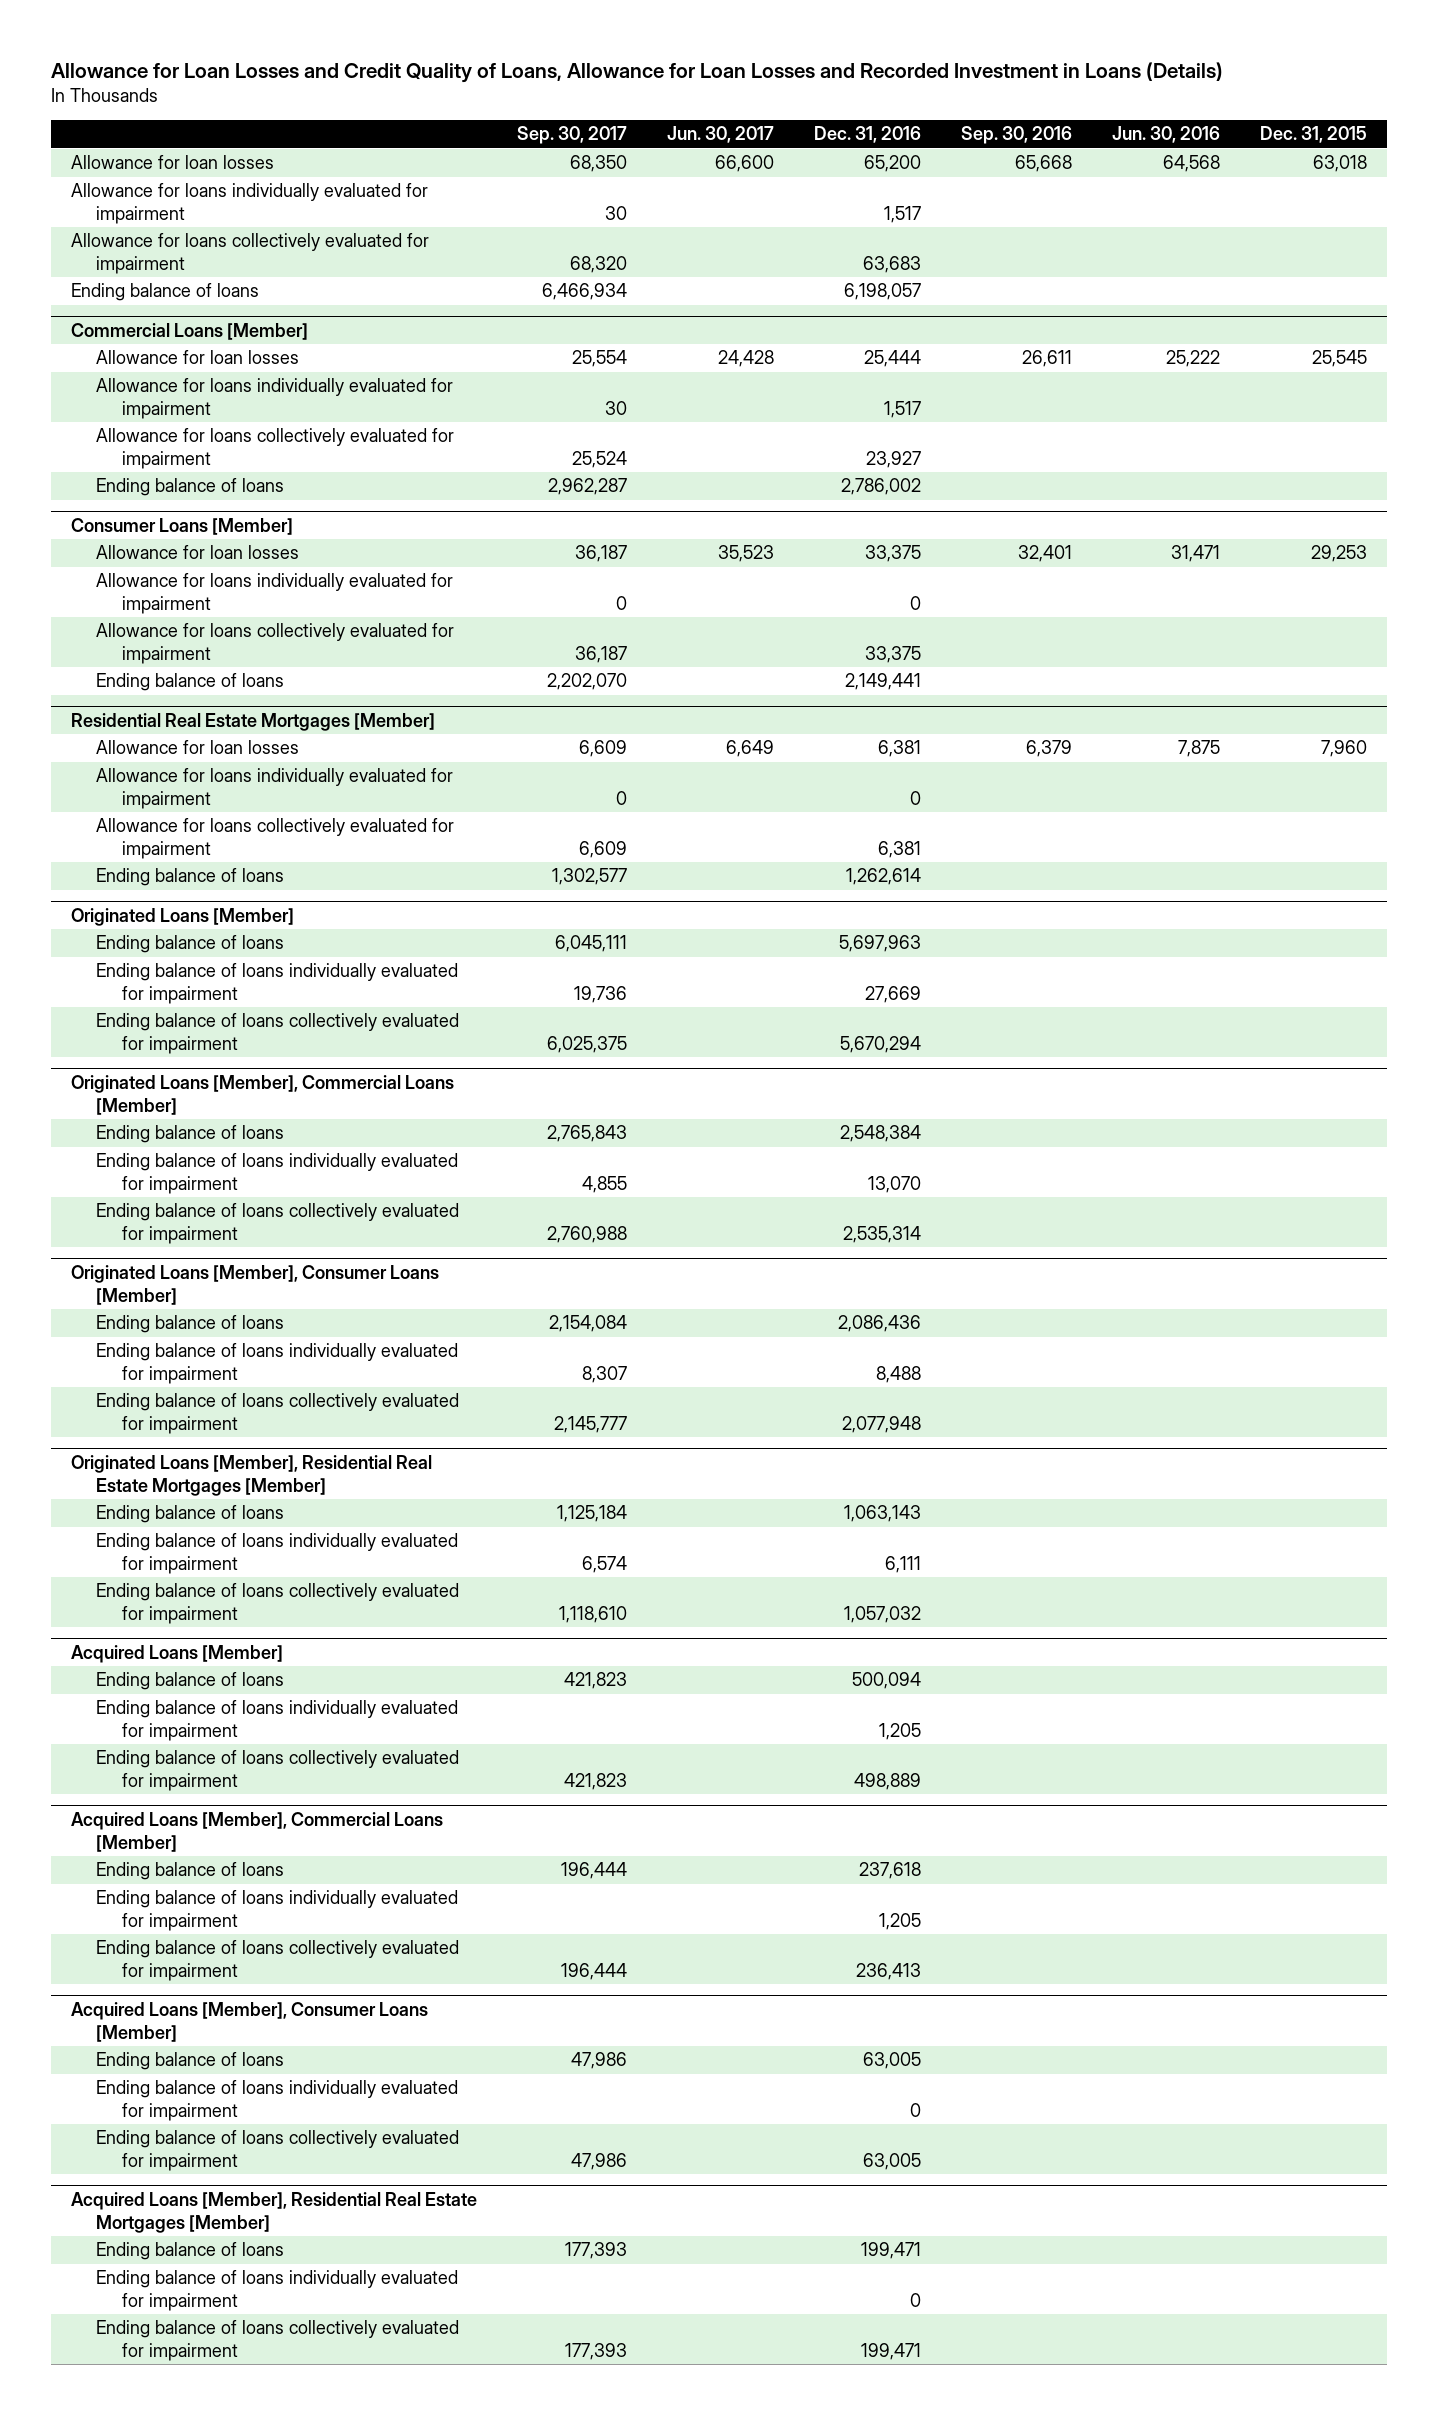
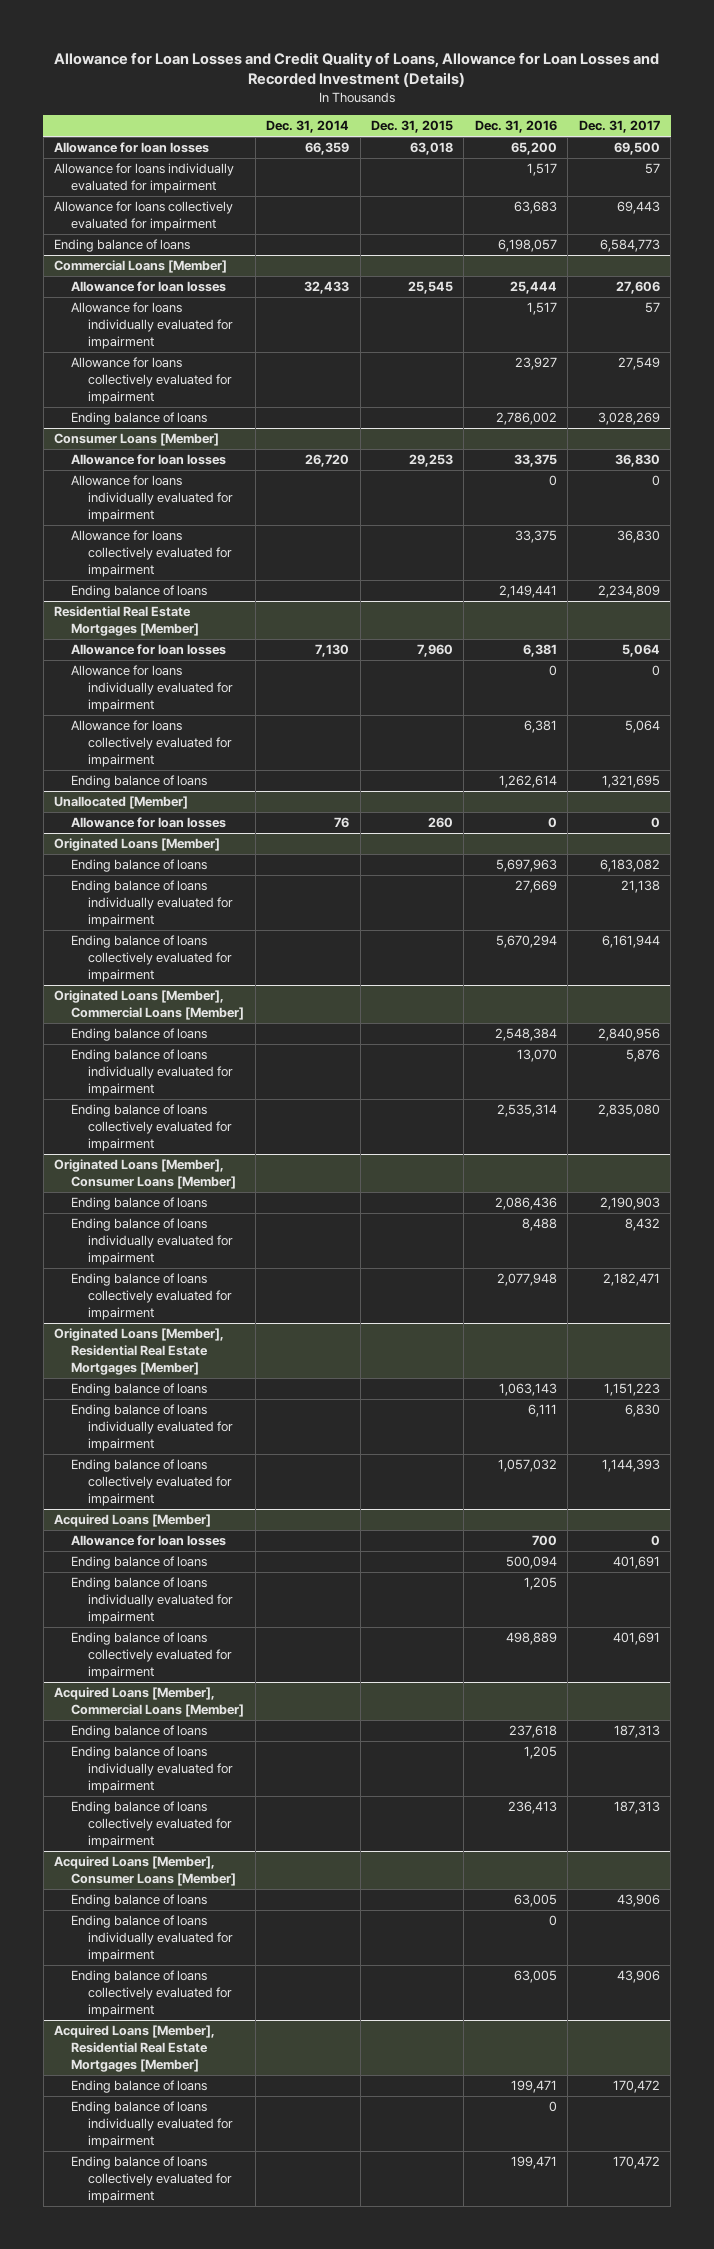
[50,62,1223,84] Allowance for Loan Losses and Credit Quality of Loans, Allowance for Loan Losses and Recorded Investment in Loans (Details) -> [54,51,660,88] Allowance for Loan Losses and Credit Quality of Loans, Allowance for Loan Losses and Recorded Investment (Details)
[516,126,627,145] Sep. 30, 2017 -> none
[666,126,774,144] Jun. 30, 2017 -> none
[961,126,1073,145] Sep. 30, 2016 -> none
[1112,126,1221,144] Jun. 30, 2016 -> none
none -> [266,120,350,134] Dec. 31, 2014
none -> [578,120,660,134] Dec. 31, 2017
none -> [54,796,189,810] Unallocated [Member]
none -> [71,817,227,829] Allowance for loan losses
none -> [71,1535,227,1547] Allowance for loan losses

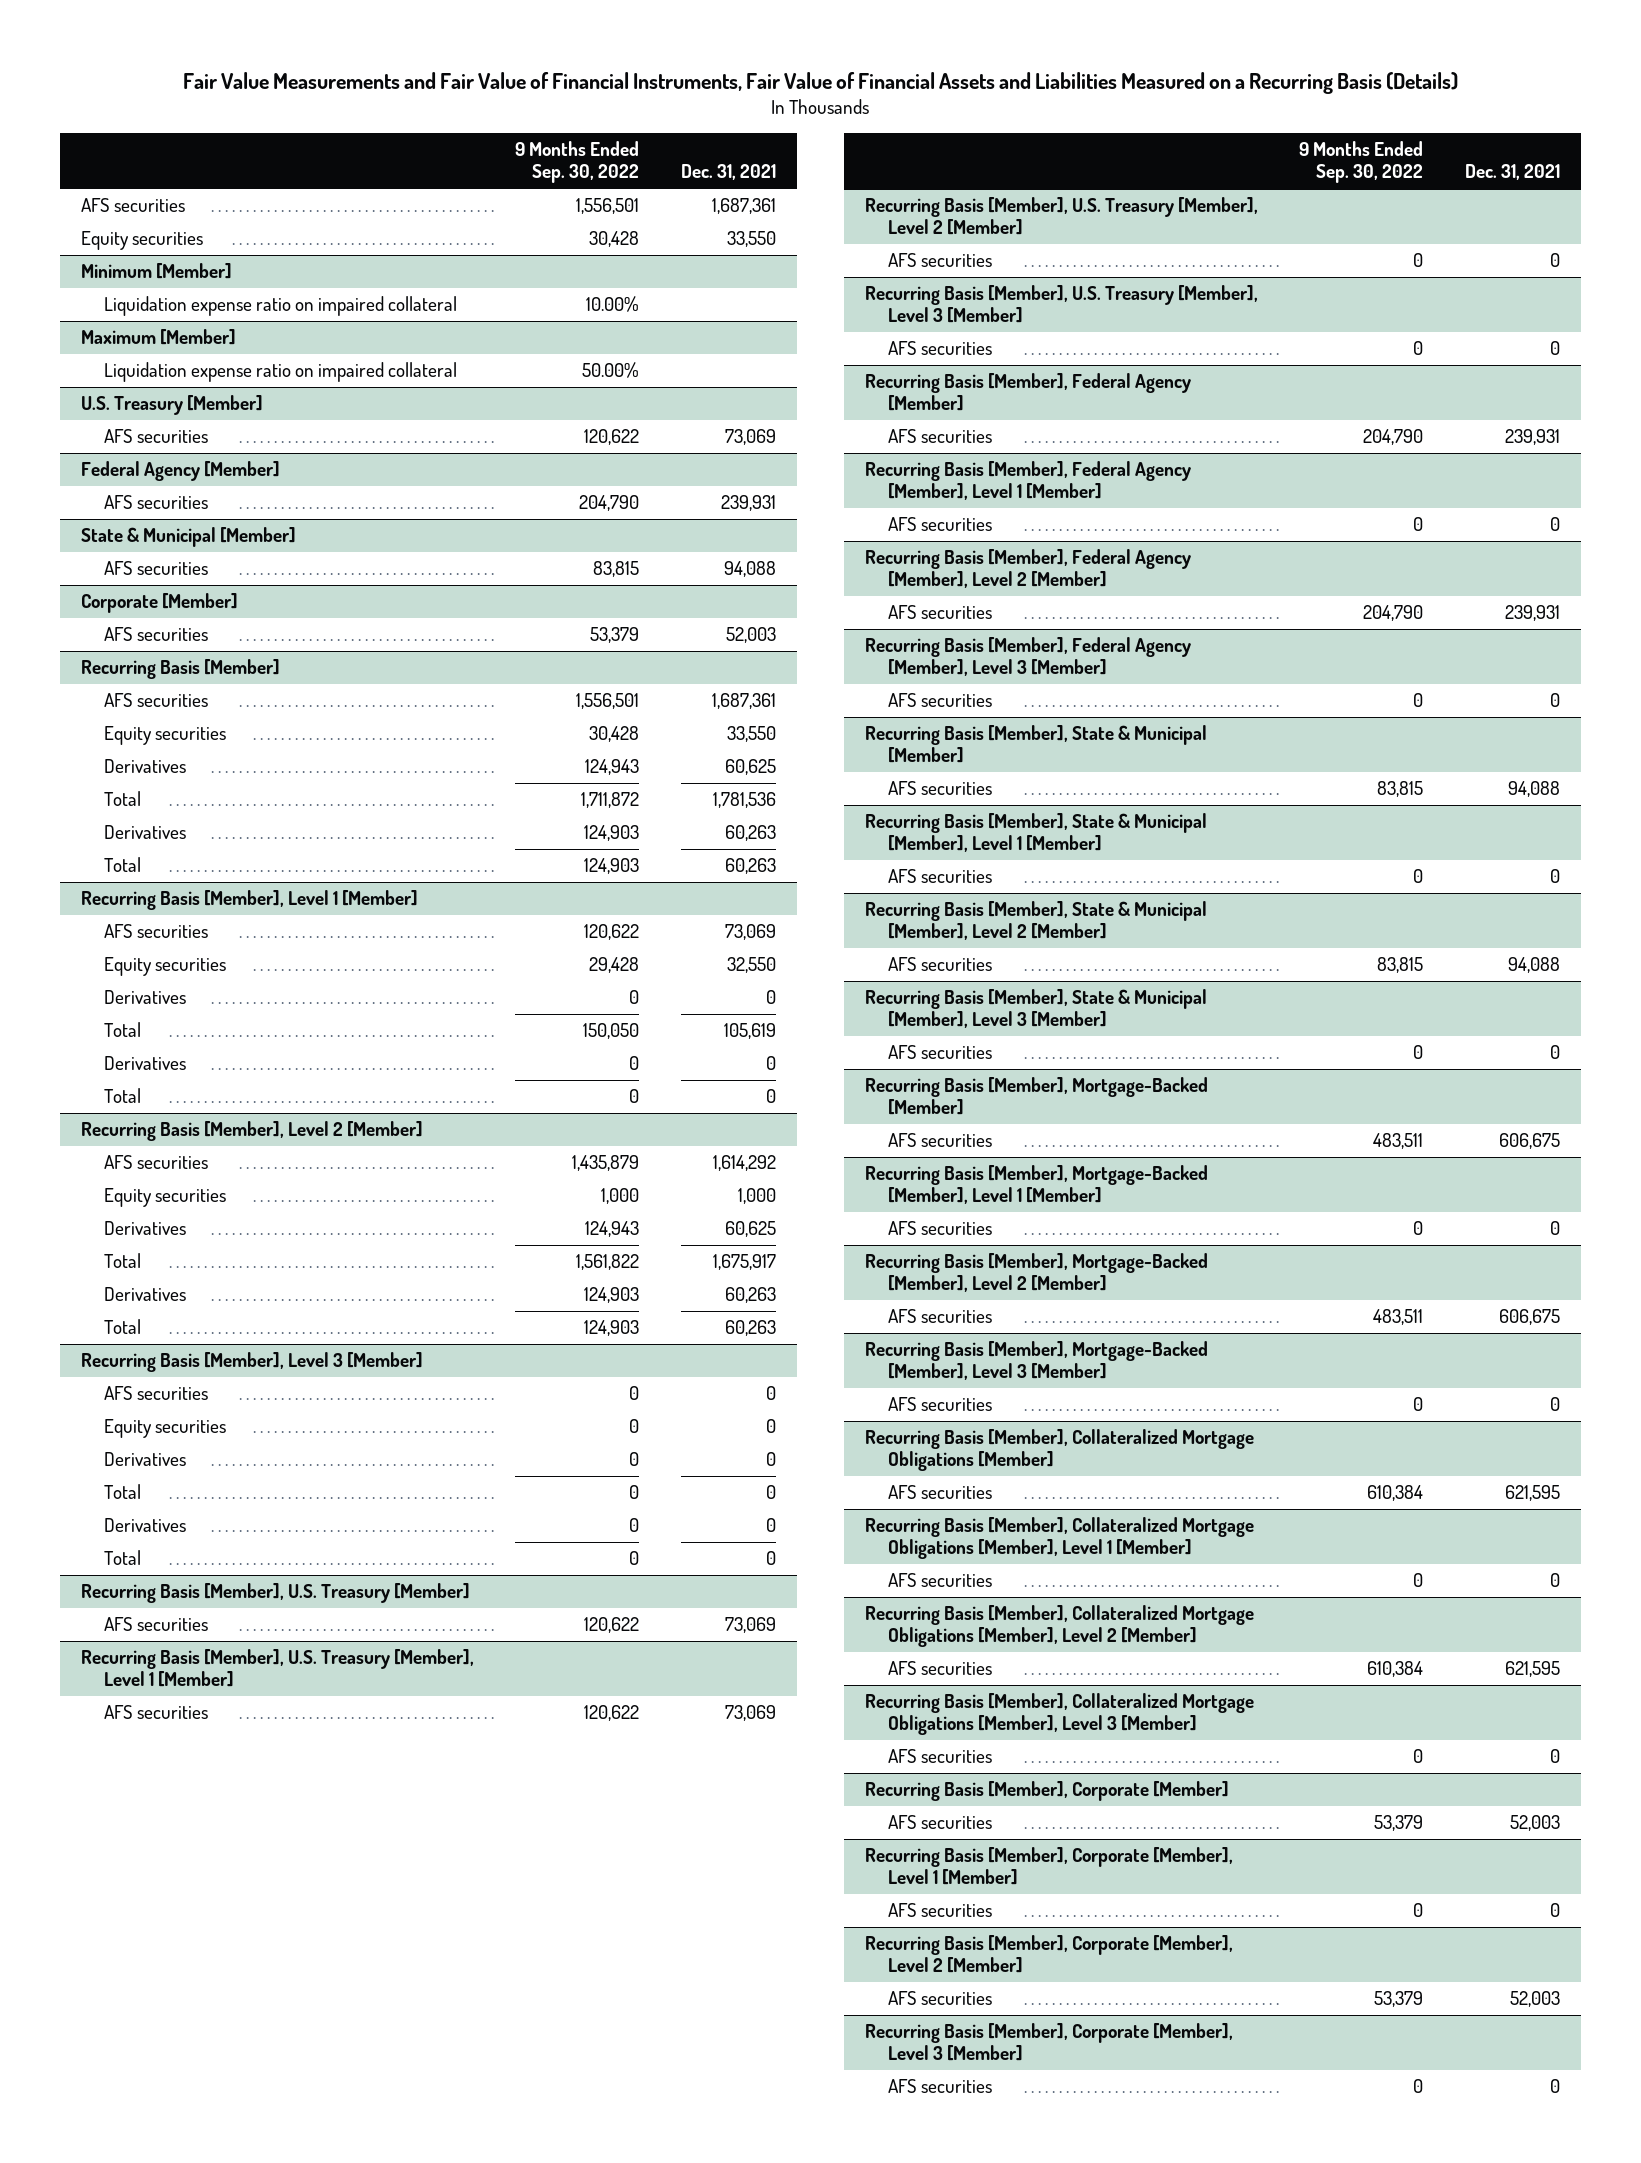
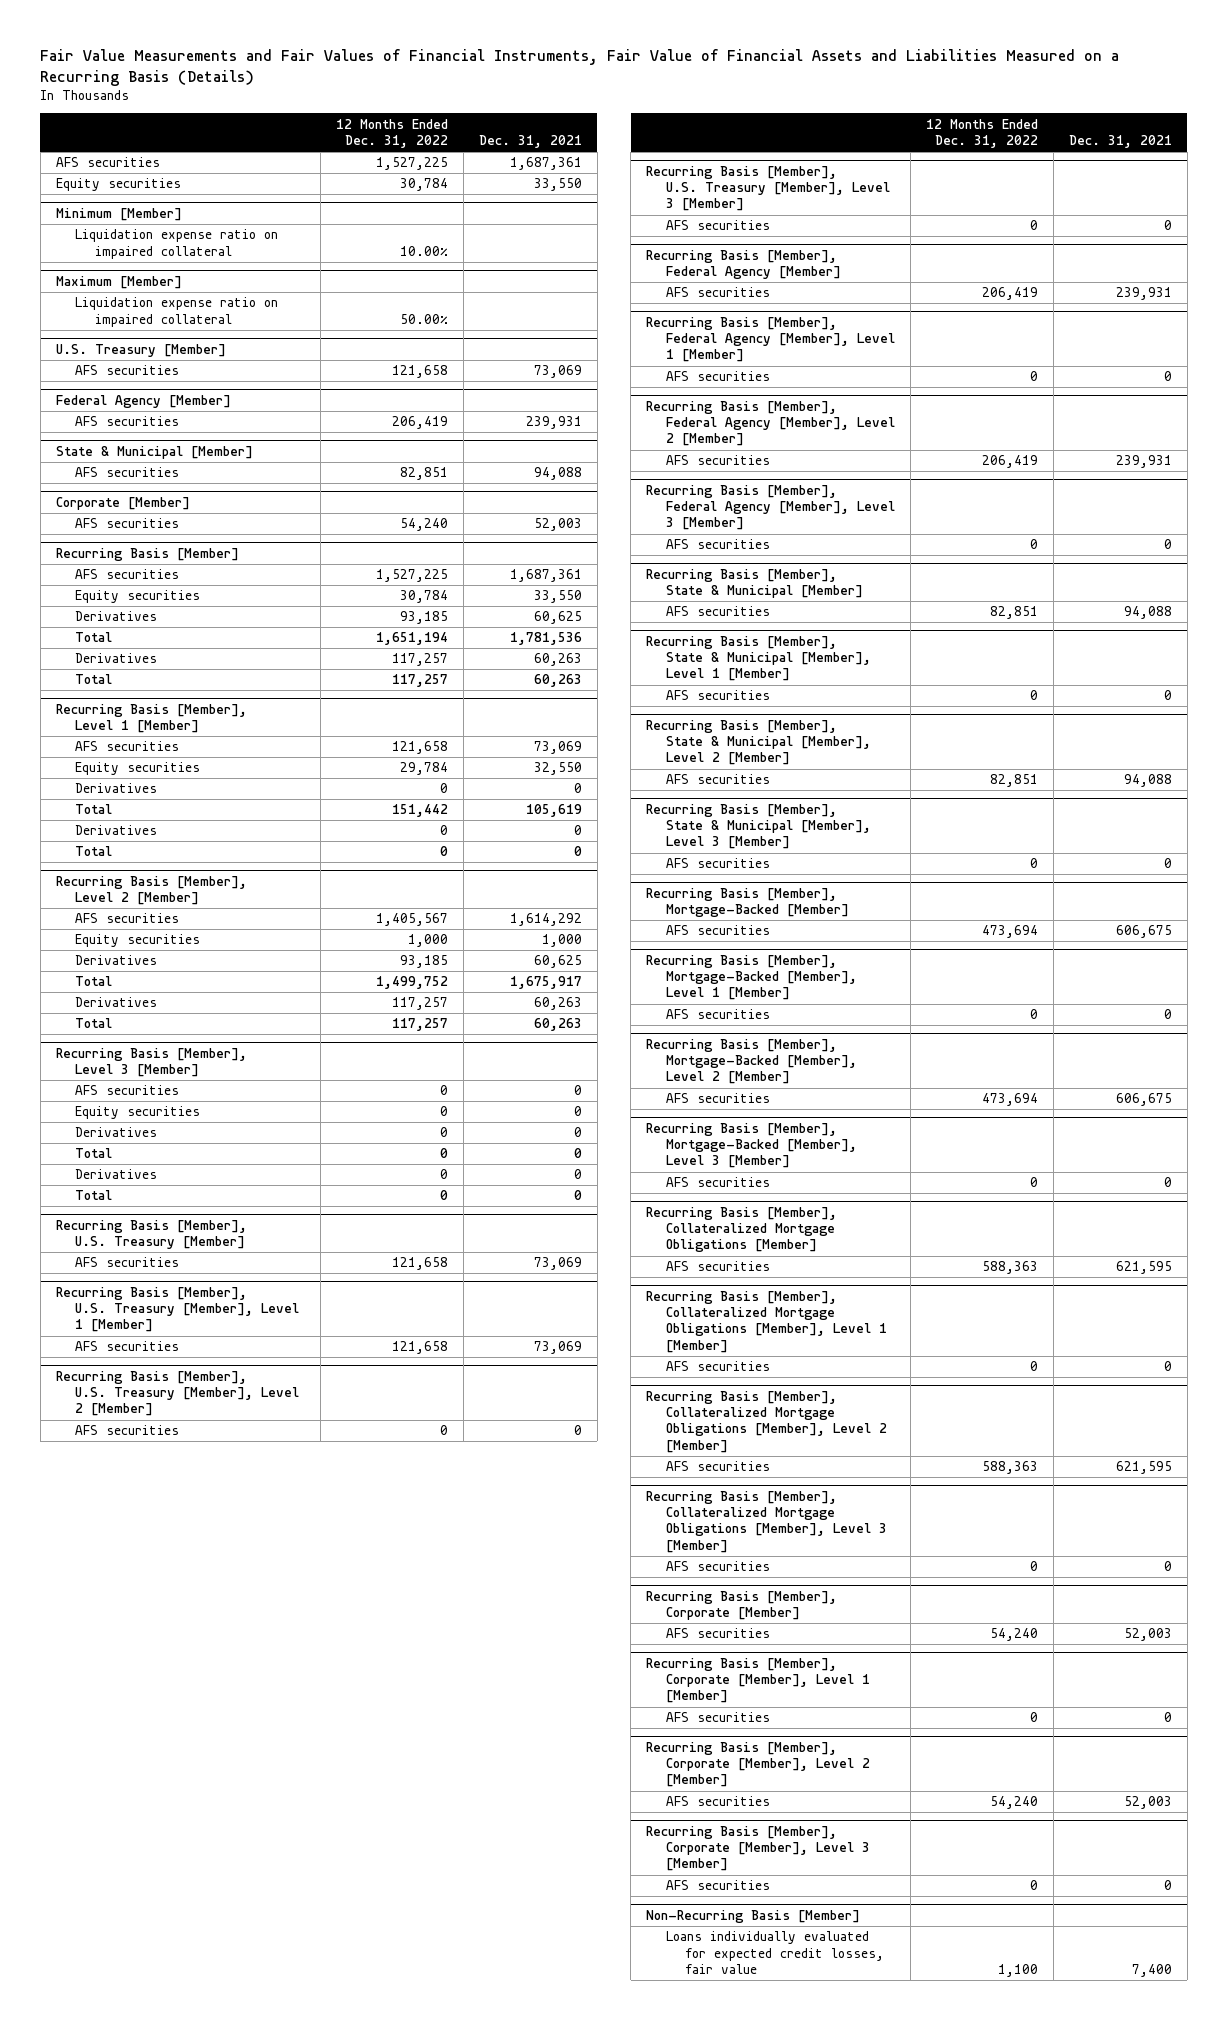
[183,71,1459,94] Fair Value Measurements and Fair Value of Financial Instruments, Fair Value of Financial Assets and Liabilities Measured on a Recurring Basis (Details) -> [40,49,1120,86] Fair Value Measurements and Fair Values of Financial Instruments, Fair Value of Financial Assets and Liabilities Measured on a Recurring Basis (Details)
[515,141,640,184] 9 Months Ended Sep. 30, 2022 -> none
none -> [335,118,448,149] 12 Months Ended Dec. 31, 2022
none -> [646,1909,861,1923] Non-Recurring Basis [Member]
none -> [665,1931,885,1975] Loans individually evaluated for expected credit losses, fair value

